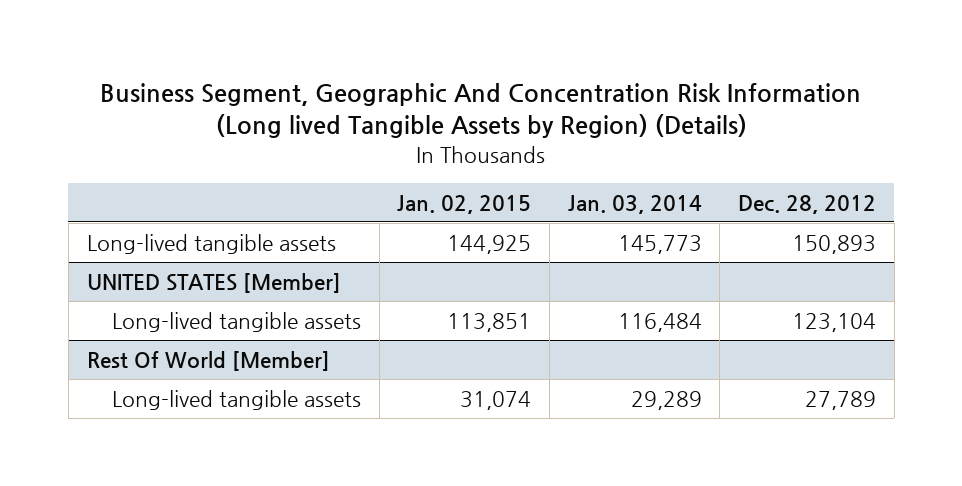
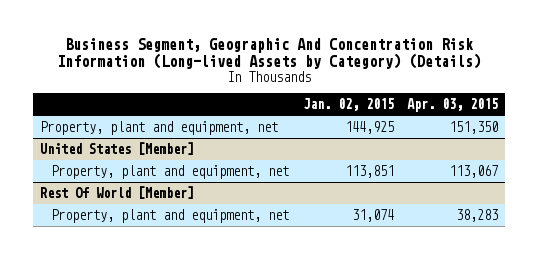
[100,82,862,139] Business Segment, Geographic And Concentration Risk Information (Long lived Tangible Assets by Region) (Details) -> [57,38,482,70] Business Segment, Geographic And Concentration Risk Information (Long-lived Assets by Category) (Details)
[567,194,702,214] Jan. 03, 2014 -> none
[737,194,876,214] Dec. 28, 2012 -> none
none -> [407,98,499,113] Apr. 03, 2015
[86,233,336,254] Long-lived tangible assets -> [39,120,278,135] Property, plant and equipment, net
[86,272,341,293] UNITED STATES [Member] -> [39,141,194,155] United States [Member]
[112,311,362,332] Long-lived tangible assets -> [50,164,289,179] Property, plant and equipment, net
[112,389,362,410] Long-lived tangible assets -> [50,208,289,223] Property, plant and equipment, net

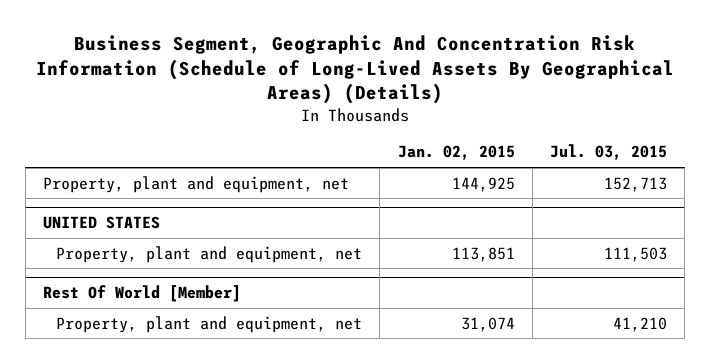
[57,38,482,70] Business Segment, Geographic And Concentration Risk Information (Long-lived Assets by Category) (Details) -> [35,34,674,105] Business Segment, Geographic And Concentration Risk Information (Schedule of Long-Lived Assets By Geographical Areas) (Details)
[407,98,499,113] Apr. 03, 2015 -> none
none -> [550,144,668,161] Jul. 03, 2015
[39,141,194,155] United States [Member] -> [42,216,160,230] UNITED STATES

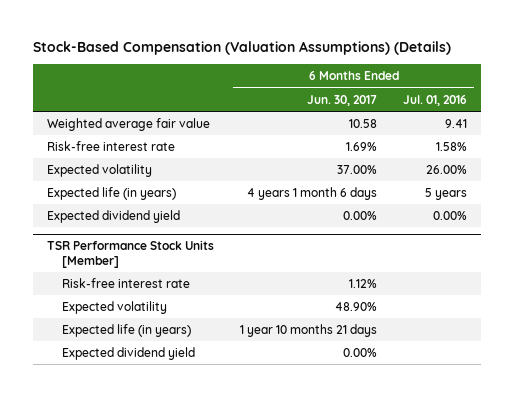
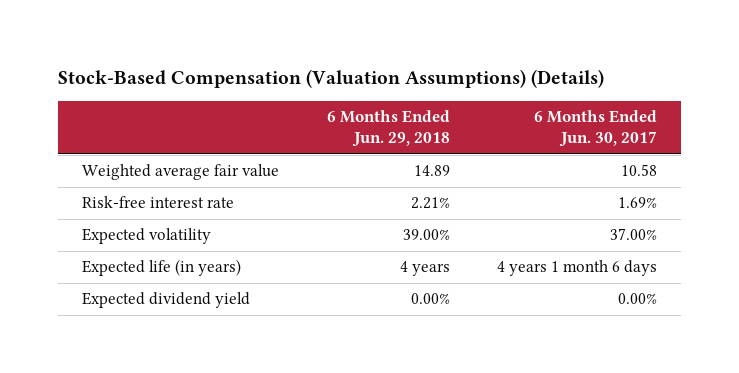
[403,94,468,106] Jul. 01, 2016 -> none
none -> [326,110,450,148] 6 Months Ended Jun. 29, 2018
[46,240,214,268] TSR Performance Stock Units [Member] -> none
[62,278,191,289] Risk-free interest rate -> none
[62,301,168,315] Expected volatility -> none
[62,324,192,338] Expected life (in years) -> none
[62,347,196,361] Expected dividend yield -> none

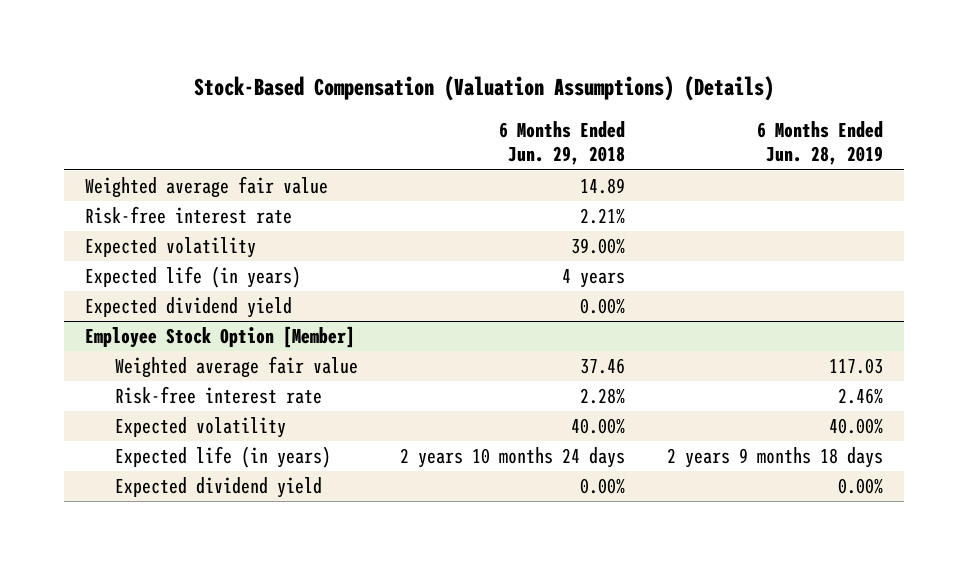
[534,110,658,148] 6 Months Ended Jun. 30, 2017 -> none
none -> [757,121,884,166] 6 Months Ended Jun. 28, 2019
none -> [85,326,356,349] Employee Stock Option [Member]
none -> [115,356,359,379] Weighted average fair value
none -> [115,386,323,405] Risk-free interest rate
none -> [115,417,287,439] Expected volatility
none -> [115,446,332,469] Expected life (in years)
none -> [115,477,323,499] Expected dividend yield

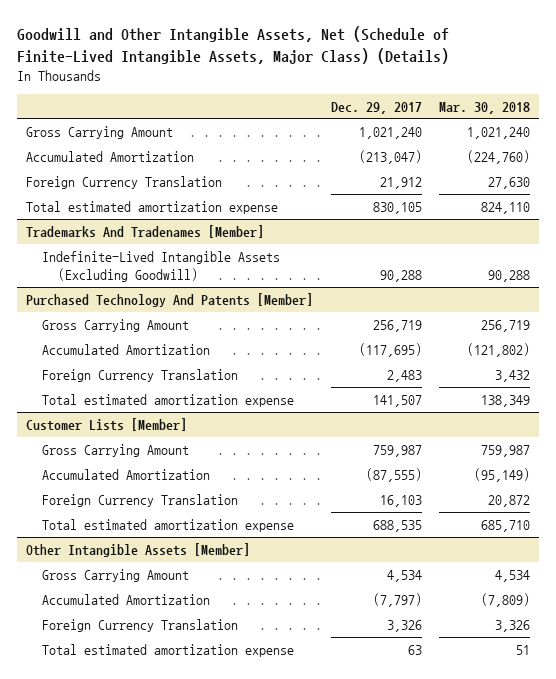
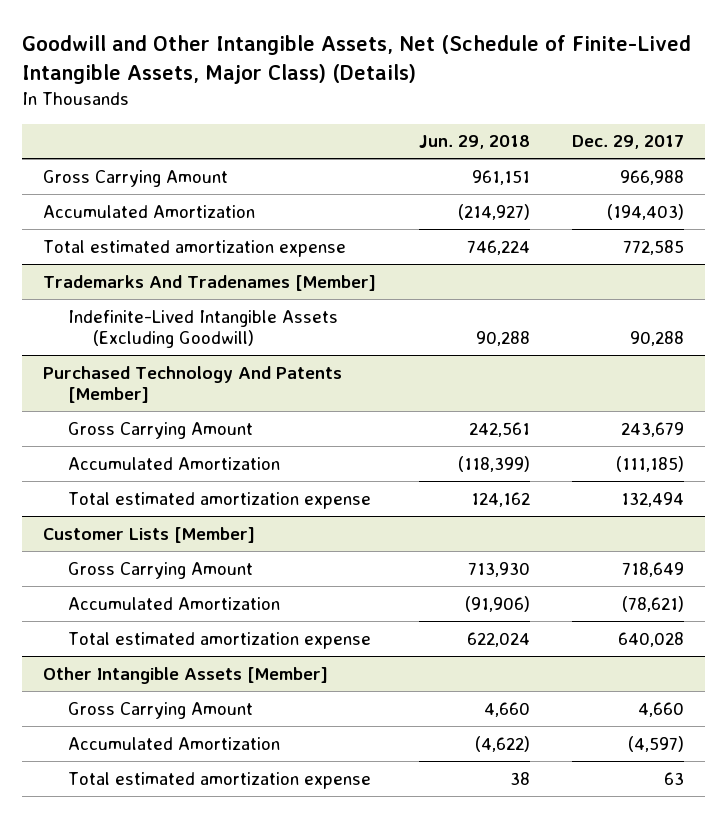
[439,101,531,114] Mar. 30, 2018 -> none
none -> [418,135,530,150] Jun. 29, 2018
[25,175,222,189] Foreign Currency Translation -> none
[358,126,422,139] 1,021,240 -> [620,169,685,185] 966,988
[358,149,422,164] (213,047) -> [607,203,685,220] (194,403)
[372,201,422,214] 830,105 -> [623,239,685,255] 772,585
[42,368,239,382] Foreign Currency Translation -> none
[372,319,422,332] 256,719 -> [621,421,685,437] 243,679
[358,342,422,357] (117,695) -> [616,455,685,472] (111,185)
[372,394,422,407] 141,507 -> [621,491,685,507] 132,494
[42,493,239,507] Foreign Currency Translation -> none
[372,444,422,457] 759,987 -> [622,561,685,577] 718,649
[365,467,422,482] (87,555) -> [622,595,685,612] (78,621)
[372,519,422,532] 688,535 -> [618,631,685,647] 640,028
[42,618,239,632] Foreign Currency Translation -> none
[386,569,422,582] 4,534 -> [638,701,685,717] 4,660
[372,592,422,607] (7,797) -> [628,735,685,752] (4,597)

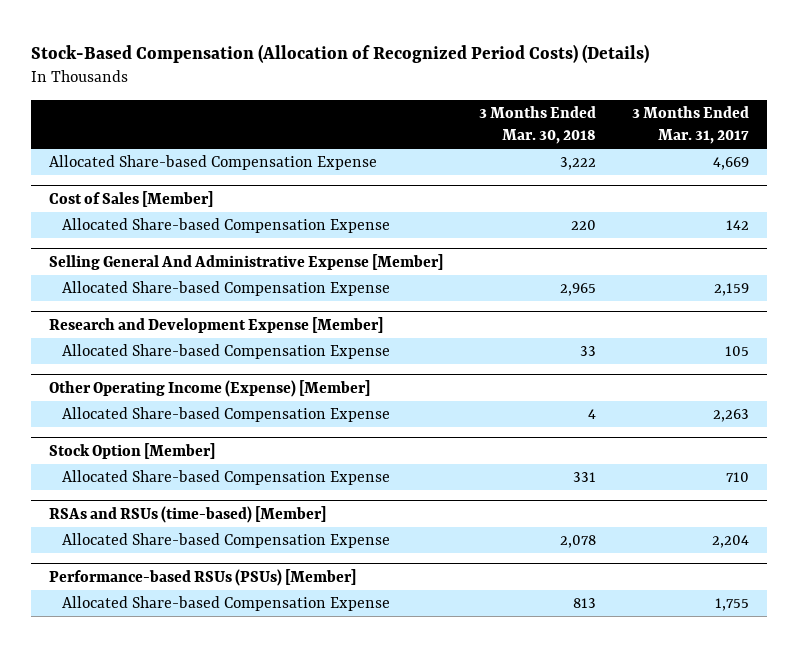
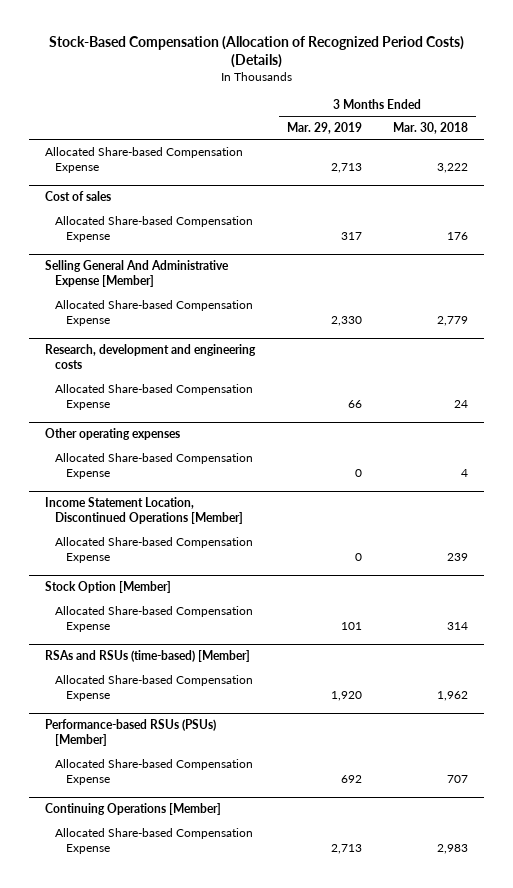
[631,106,749,144] 3 Months Ended Mar. 31, 2017 -> none
none -> [286,121,362,134] Mar. 29, 2019
[49,191,214,208] Cost of Sales [Member] -> [44,191,111,202] Cost of sales
[571,220,597,231] 220 -> [447,231,469,240] 176
[560,283,597,297] 2,965 -> [437,315,469,326] 2,779
[49,317,384,334] Research and Development Expense [Member] -> [44,344,256,370] Research, development and engineering costs
[580,346,597,357] 33 -> [454,399,469,408] 24
[49,380,371,398] Other Operating Income (Expense) [Member] -> [44,428,180,441] Other operating expenses
none -> [44,497,244,525] Income Statement Location, Discontinued Operations [Member]
none -> [55,536,254,563] Allocated Share-based Compensation Expense
[573,472,597,483] 331 -> [447,621,469,630] 314
[560,535,597,549] 2,078 -> [437,690,469,701] 1,962
[573,598,597,609] 813 -> [447,774,469,783] 707
none -> [44,803,221,816] Continuing Operations [Member]
none -> [55,827,254,854] Allocated Share-based Compensation Expense

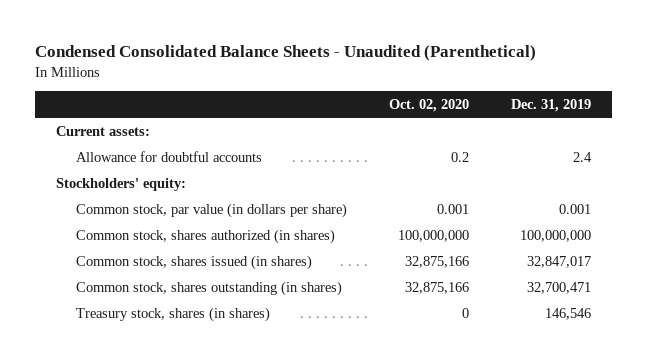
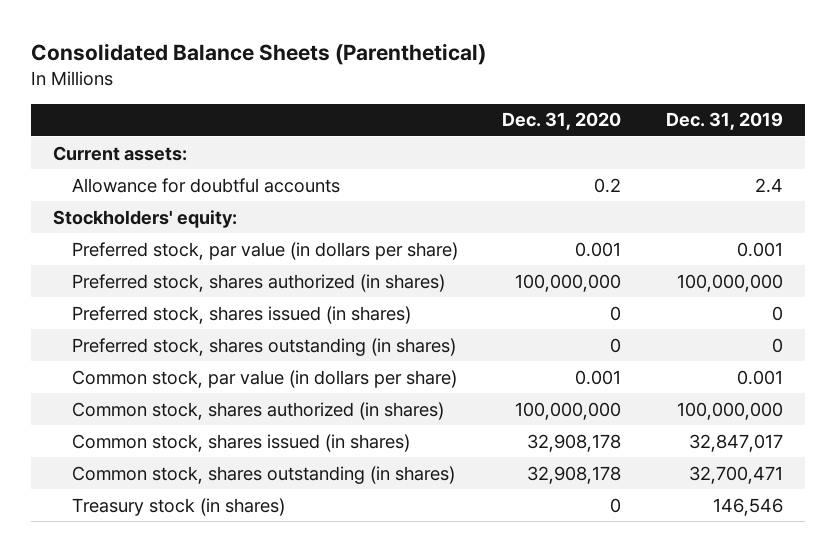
[34,45,536,62] Condensed Consolidated Balance Sheets - Unaudited (Parenthetical) -> [30,42,486,65] Consolidated Balance Sheets (Parenthetical)
[388,99,469,113] Oct. 02, 2020 -> none
none -> [502,112,622,131] Dec. 31, 2020
none -> [72,241,459,260] Preferred stock, par value (in dollars per share)
none -> [72,273,446,292] Preferred stock, shares authorized (in shares)
none -> [72,305,412,324] Preferred stock, shares issued (in shares)
none -> [72,337,457,356] Preferred stock, shares outstanding (in shares)
[75,306,270,322] Treasury stock, shares (in shares) -> [72,497,286,516] Treasury stock (in shares)

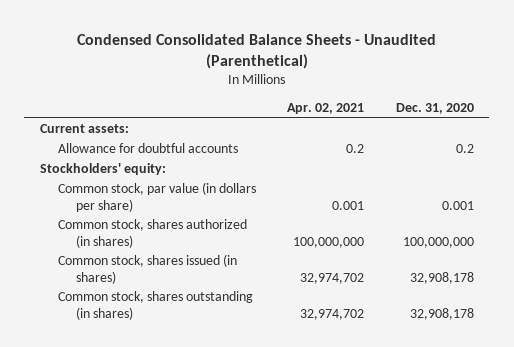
[30,42,486,65] Consolidated Balance Sheets (Parenthetical) -> [76,34,436,70] Condensed Consolidated Balance Sheets - Unaudited (Parenthetical)
[665,112,783,131] Dec. 31, 2019 -> none
none -> [287,103,365,115] Apr. 02, 2021
[72,241,459,260] Preferred stock, par value (in dollars per share) -> none
[72,273,446,292] Preferred stock, shares authorized (in shares) -> none
[72,305,412,324] Preferred stock, shares issued (in shares) -> none
[72,337,457,356] Preferred stock, shares outstanding (in shares) -> none
[72,497,286,516] Treasury stock (in shares) -> none

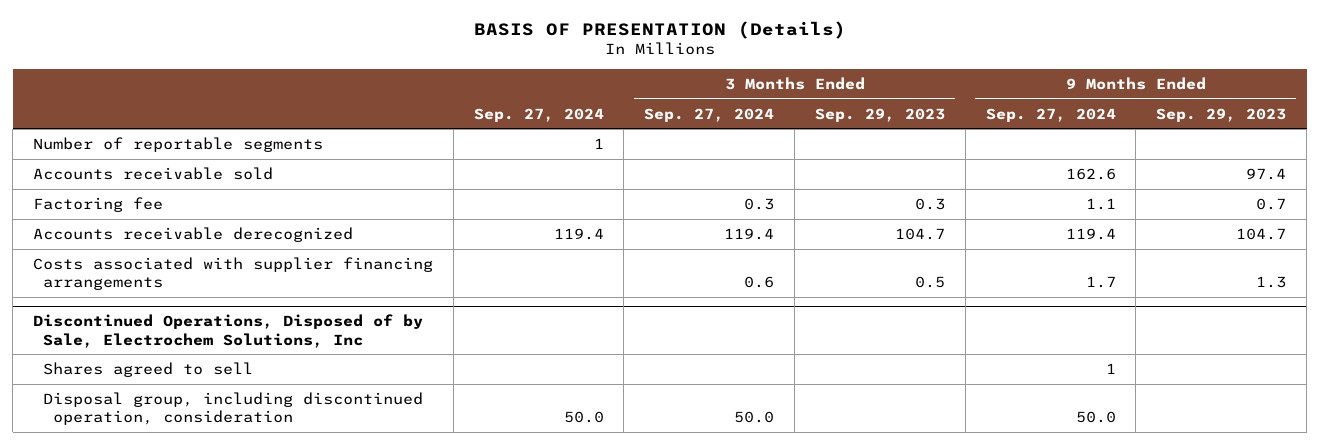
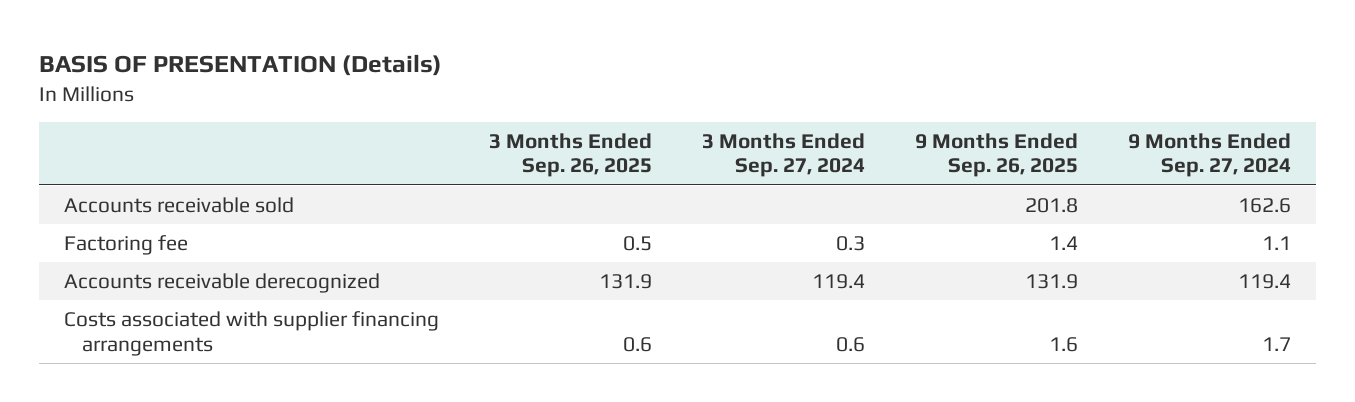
[473,107,604,122] Sep. 27, 2024 -> none
[814,107,945,122] Sep. 29, 2023 -> none
[1156,107,1287,122] Sep. 29, 2023 -> none
none -> [489,132,653,178] 3 Months Ended Sep. 26, 2025
none -> [915,132,1079,178] 9 Months Ended Sep. 26, 2025
[32,136,323,152] Number of reportable segments -> none
[32,314,423,348] Discontinued Operations, Disposed of by Sale, Electrochem Solutions, Inc -> none
[43,361,254,377] Shares agreed to sell -> none
[43,391,424,426] Disposal group, including discontinued operation, consideration -> none

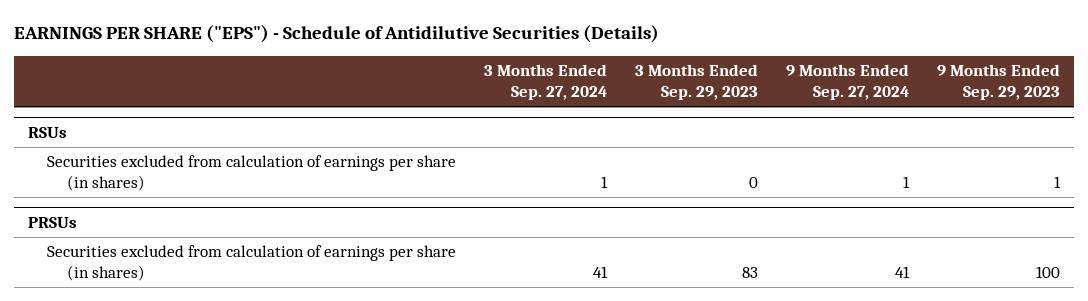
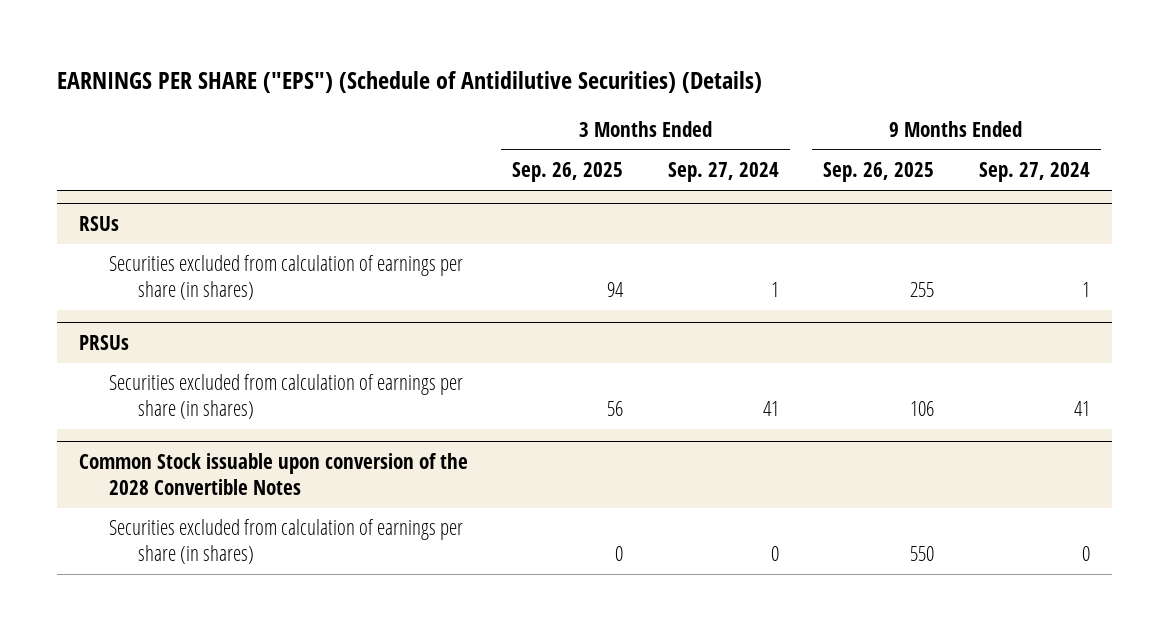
[13,25,659,44] EARNINGS PER SHARE ("EPS") - Schedule of Antidilutive Securities (Details) -> [56,70,762,93] EARNINGS PER SHARE ("EPS") (Schedule of Antidilutive Securities) (Details)
[635,64,759,101] 3 Months Ended Sep. 29, 2023 -> none
[937,64,1061,101] 9 Months Ended Sep. 29, 2023 -> none
none -> [512,162,624,183] Sep. 26, 2025
none -> [823,162,935,183] Sep. 26, 2025
none -> [79,453,469,495] Common Stock issuable upon conversion of the 2028 Convertible Notes
none -> [108,519,463,565] Securities excluded from calculation of earnings per share (in shares)

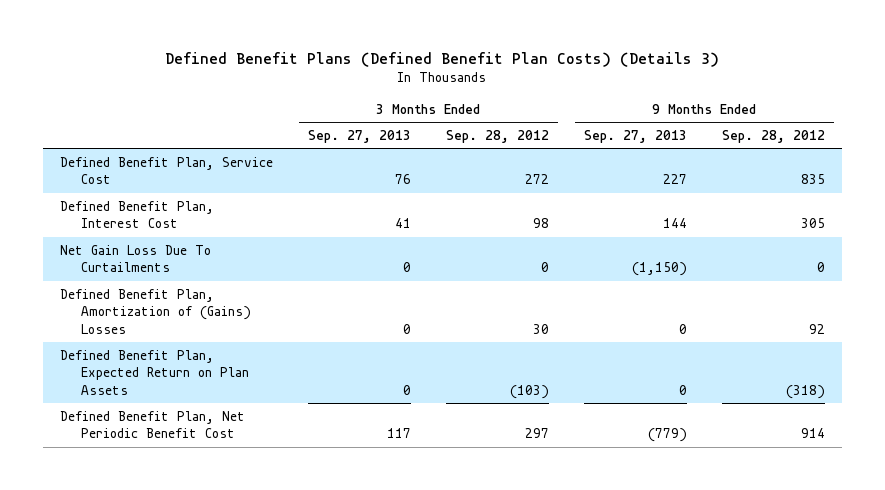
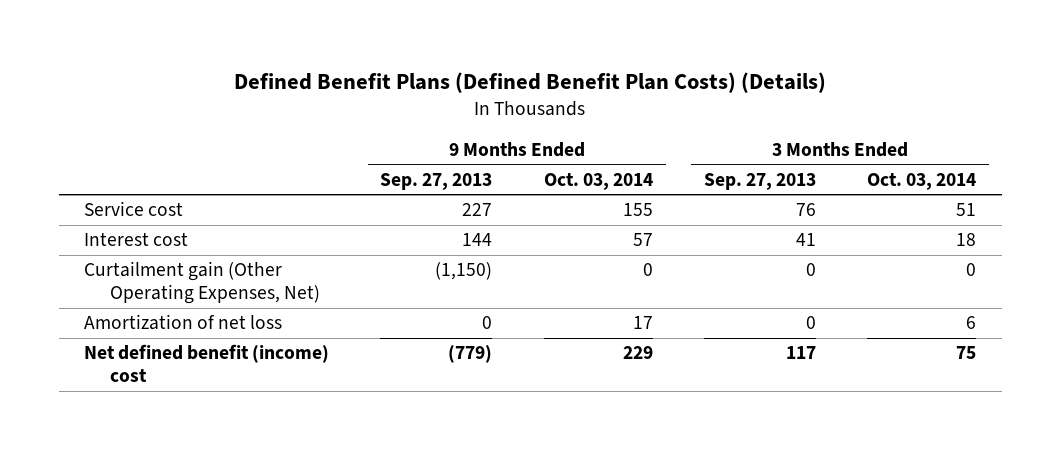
[165,51,720,67] Defined Benefit Plans (Defined Benefit Plan Costs) (Details 3) -> [234,71,827,93] Defined Benefit Plans (Defined Benefit Plan Costs) (Details)
[445,129,549,143] Sep. 28, 2012 -> none
[721,129,825,143] Sep. 28, 2012 -> none
none -> [543,172,653,190] Oct. 03, 2014
none -> [867,172,977,190] Oct. 03, 2014
[59,349,250,396] Defined Benefit Plan, Expected Return on Plan Assets -> none
[59,156,273,185] Defined Benefit Plan, Service Cost -> [84,201,184,217] Service cost
[59,200,214,229] Defined Benefit Plan, Interest Cost -> [84,232,189,247] Interest cost
[59,244,211,273] Net Gain Loss Due To Curtailments -> [84,261,321,305] Curtailment gain (Other Operating Expenses, Net)
[59,288,252,335] Defined Benefit Plan, Amortization of (Gains) Losses -> [84,314,283,331] Amortization of net loss
[59,410,245,439] Defined Benefit Plan, Net Periodic Benefit Cost -> [84,344,330,383] Net defined benefit (income) cost

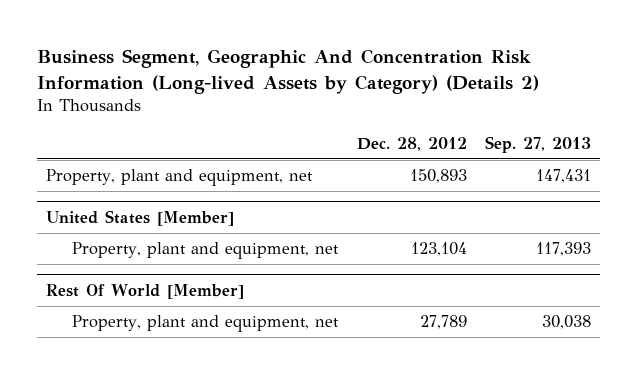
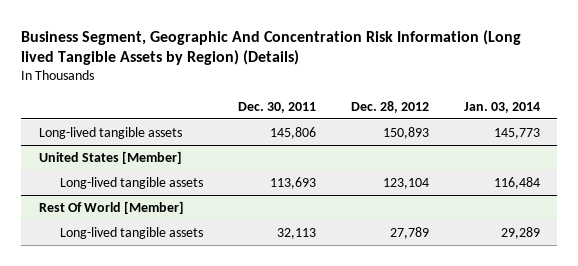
[37,48,540,94] Business Segment, Geographic And Concentration Risk Information (Long-lived Assets by Category) (Details 2) -> [21,29,522,66] Business Segment, Geographic And Concentration Risk Information (Long lived Tangible Assets by Region) (Details)
[485,135,592,153] Sep. 27, 2013 -> none
none -> [237,101,316,113] Dec. 30, 2011
none -> [463,101,540,113] Jan. 03, 2014
[46,169,314,187] Property, plant and equipment, net -> [38,126,182,139] Long-lived tangible assets
[72,242,340,260] Property, plant and equipment, net -> [59,176,203,189] Long-lived tangible assets
[72,315,340,333] Property, plant and equipment, net -> [59,226,203,239] Long-lived tangible assets

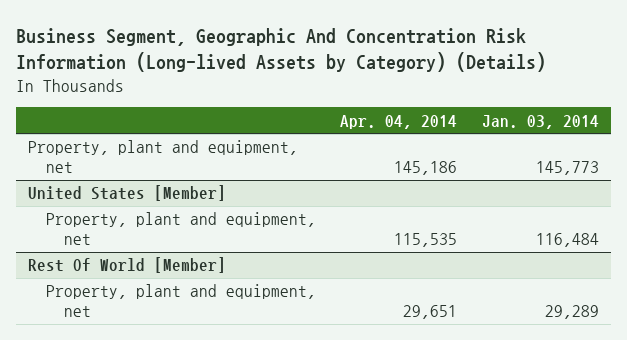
[21,29,522,66] Business Segment, Geographic And Concentration Risk Information (Long lived Tangible Assets by Region) (Details) -> [15,27,546,72] Business Segment, Geographic And Concentration Risk Information (Long-lived Assets by Category) (Details)
[237,101,316,113] Dec. 30, 2011 -> none
[350,100,429,113] Dec. 28, 2012 -> none
none -> [340,114,458,129] Apr. 04, 2014
[38,126,182,139] Long-lived tangible assets -> [28,140,299,174] Property, plant and equipment, net
[59,176,203,189] Long-lived tangible assets -> [45,212,316,246] Property, plant and equipment, net
[59,226,203,239] Long-lived tangible assets -> [45,284,316,318] Property, plant and equipment, net

